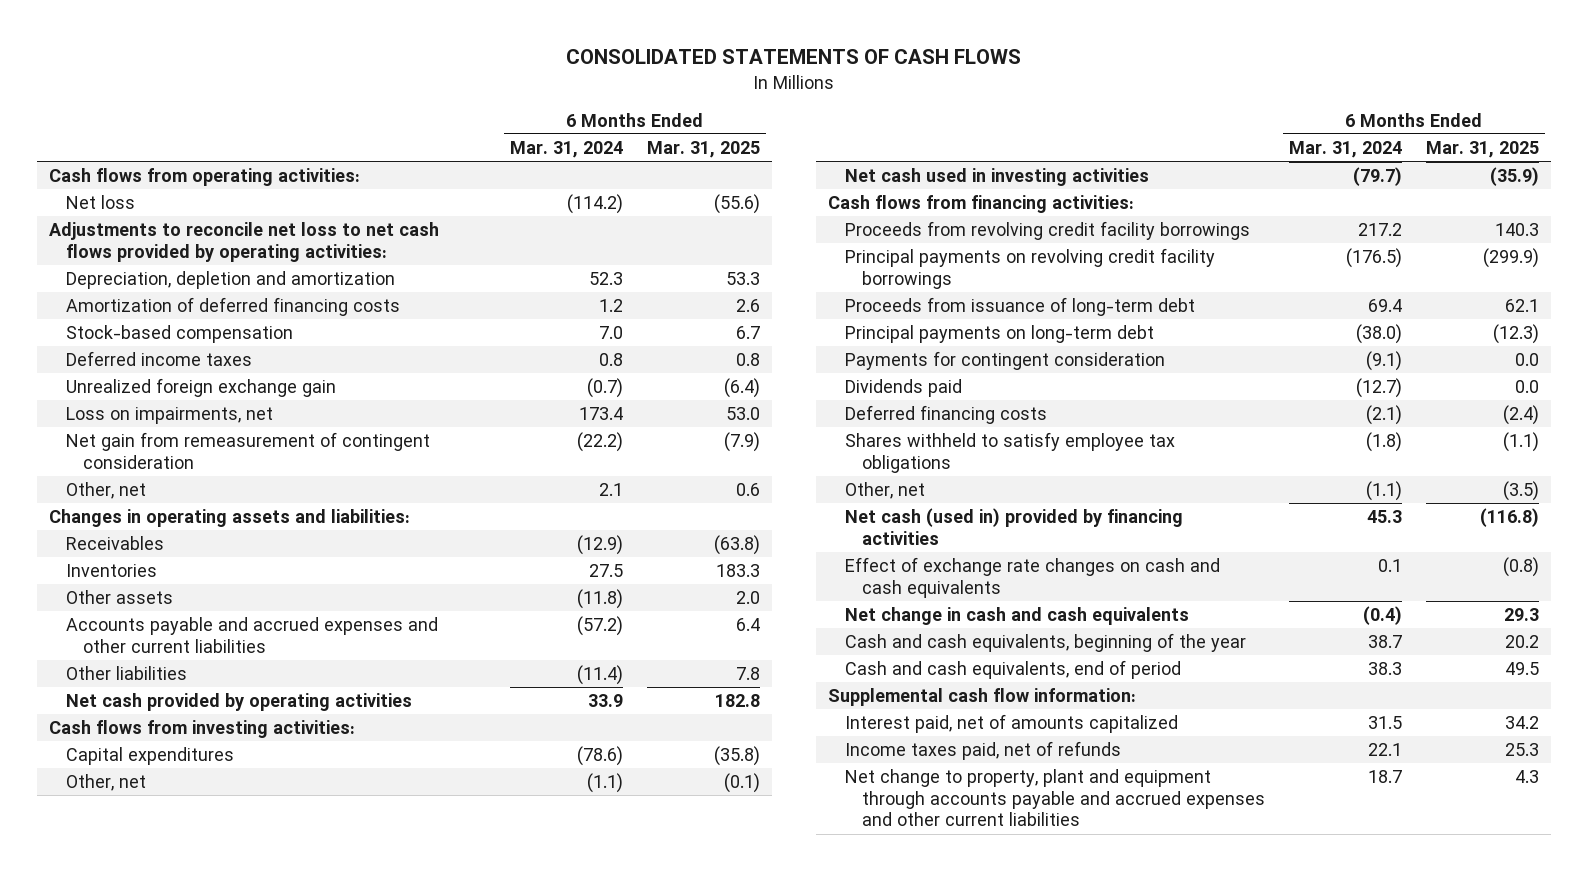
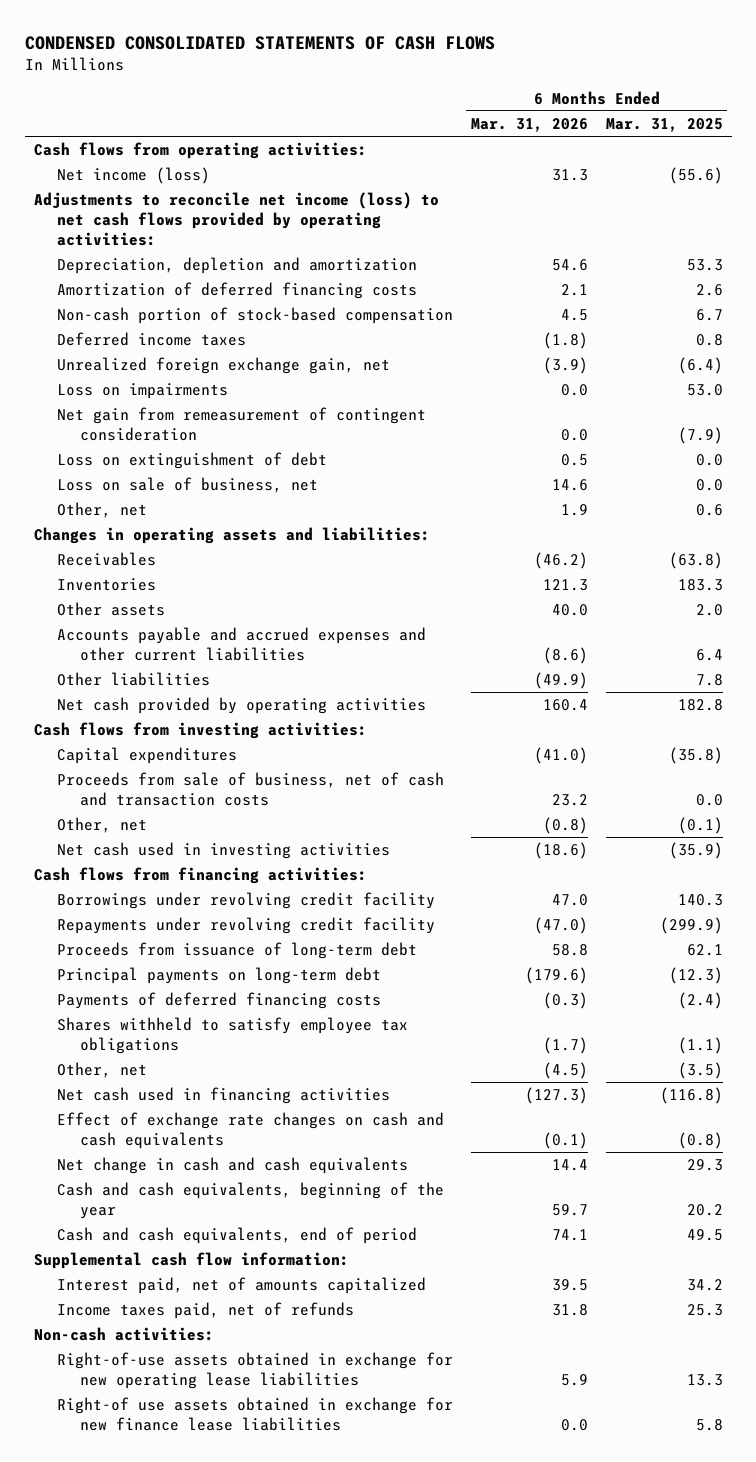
[566,49,1022,65] CONSOLIDATED STATEMENTS OF CASH FLOWS -> [24,35,495,50] CONDENSED CONSOLIDATED STATEMENTS OF CASH FLOWS
[509,140,623,158] Mar. 31, 2024 -> none
none -> [470,117,588,132] Mar. 31, 2026
[65,195,135,210] Net loss -> [56,167,210,185] Net income (loss)
[48,222,439,262] Adjustments to reconcile net loss to net cash flows provided by operating activities: -> [33,192,439,247] Adjustments to reconcile net income (loss) to net cash flows provided by operating activities:
[65,325,293,344] Stock-based compensation -> [56,307,453,325] Non-cash portion of stock-based compensation
[65,378,336,398] Unrealized foreign exchange gain -> [56,357,390,375] Unrealized foreign exchange gain, net
[65,407,273,425] Loss on impairments, net -> [56,383,228,400] Loss on impairments
none -> [56,452,327,470] Loss on extinguishment of debt
none -> [56,477,318,494] Loss on sale of business, net
none -> [56,772,444,807] Proceeds from sale of business, net of cash and transaction costs
[845,221,1251,241] Proceeds from revolving credit facility borrowings -> [56,892,435,910] Borrowings under revolving credit facility
[845,248,1216,289] Principal payments on revolving credit facility borrowings -> [56,917,435,935] Repayments under revolving credit facility
[845,351,1166,371] Payments for contingent consideration -> none
[845,379,963,398] Dividends paid -> none
[845,405,1048,425] Deferred financing costs -> [56,992,381,1010] Payments of deferred financing costs
[845,508,1184,545] Net cash (used in) provided by financing activities -> [56,1087,390,1105] Net cash used in financing activities
[845,769,1266,827] Net change to property, plant and equipment through accounts payable and accrued expenses and other current liabilities -> none
none -> [33,1327,214,1342] Non-cash activities:
none -> [56,1352,453,1390] Right-of-use assets obtained in exchange for new operating lease liabilities
none -> [56,1397,453,1432] Right-of use assets obtained in exchange for new finance lease liabilities

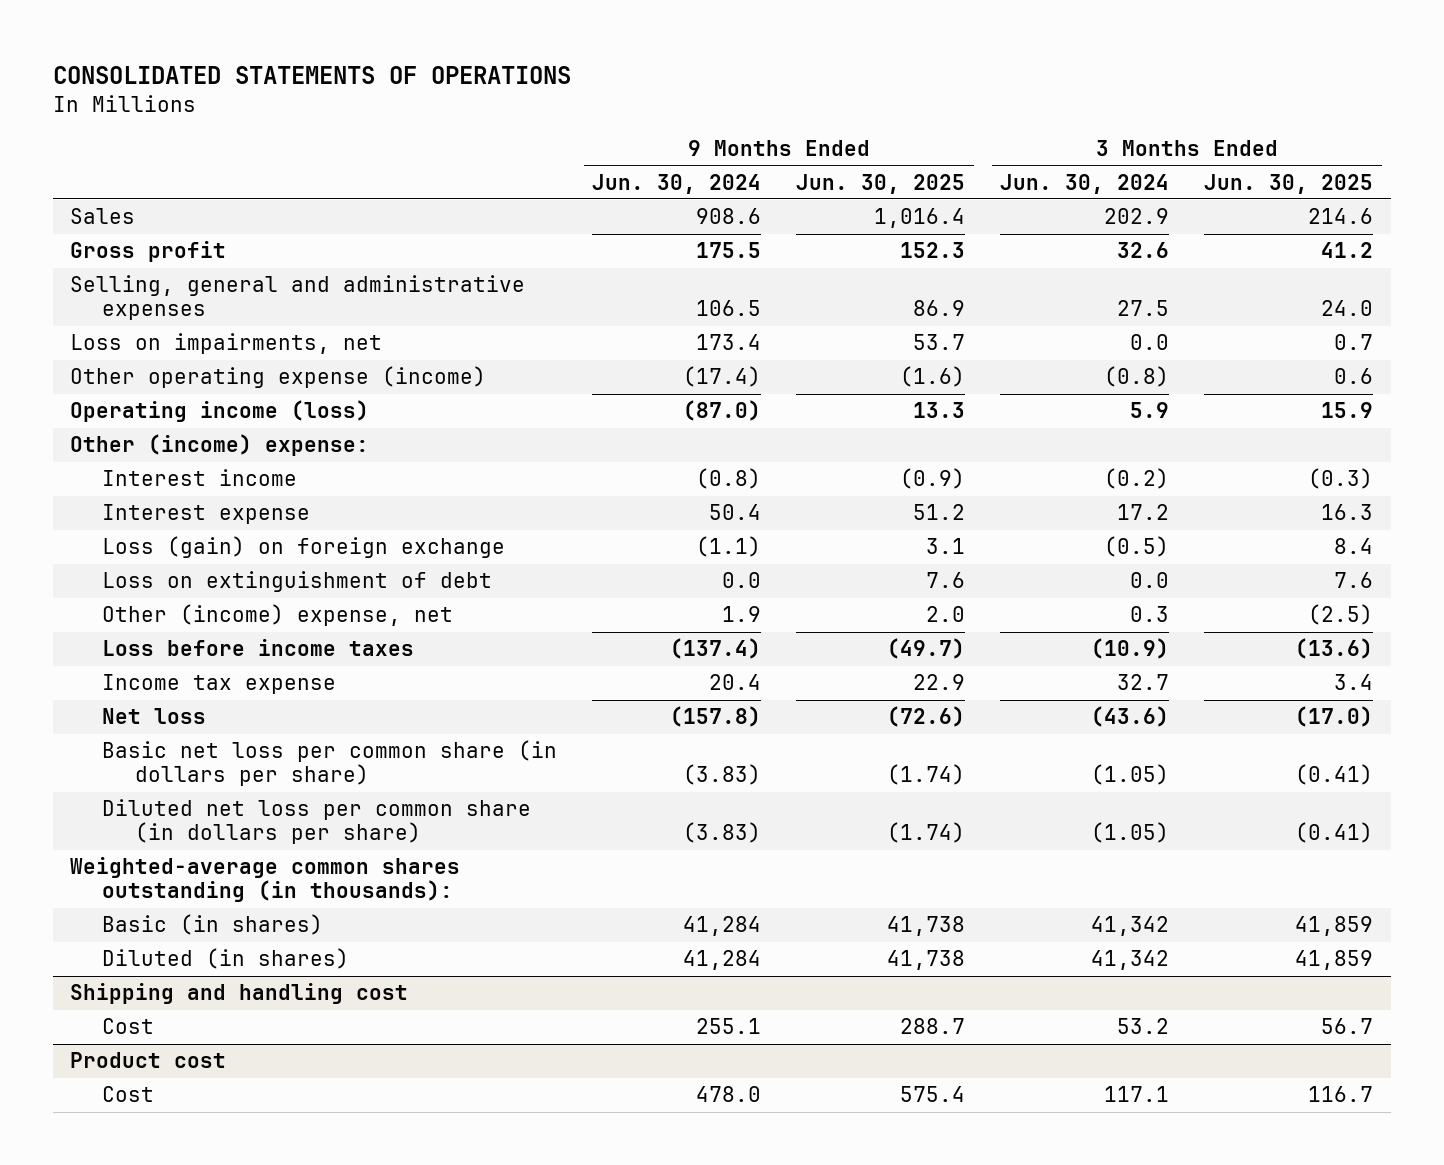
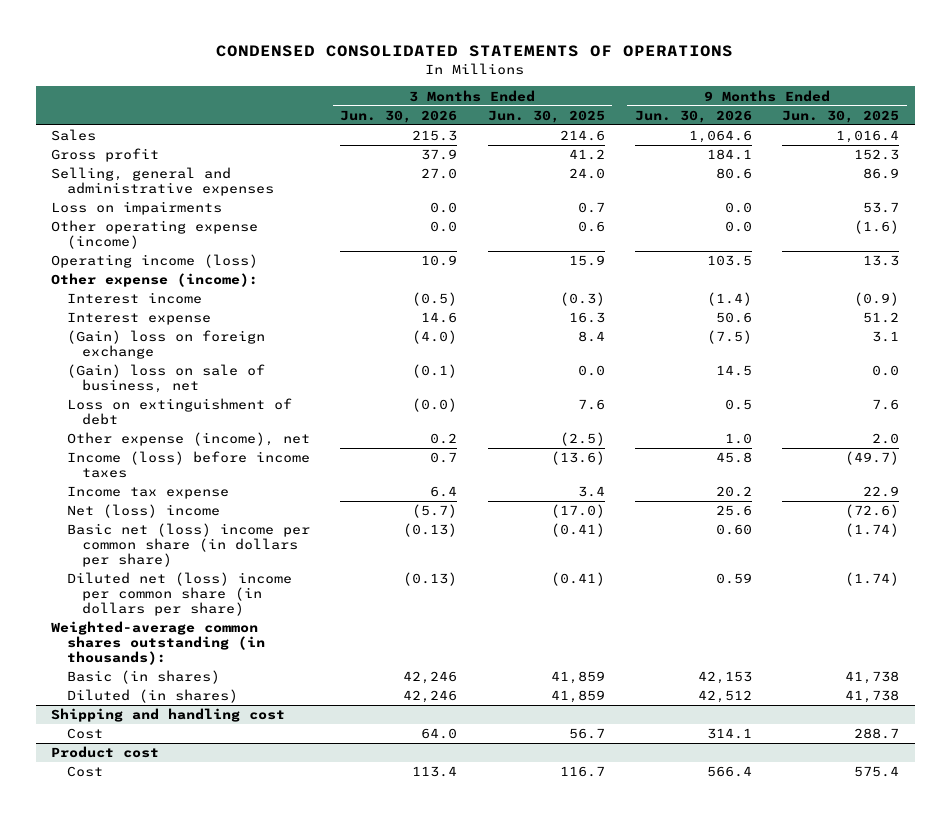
[52,66,571,85] CONSOLIDATED STATEMENTS OF OPERATIONS -> [216,45,734,58] CONDENSED CONSOLIDATED STATEMENTS OF OPERATIONS
[592,173,762,194] Jun. 30, 2024 -> none
[1000,173,1170,194] Jun. 30, 2024 -> none
none -> [340,109,458,123] Jun. 30, 2026
none -> [634,109,752,123] Jun. 30, 2026
[70,333,383,355] Loss on impairments, net -> [51,201,223,216] Loss on impairments
[70,434,370,457] Other (income) expense: -> [51,273,259,288] Other expense (income):
[102,536,506,559] Loss (gain) on foreign exchange -> [66,330,265,360] (Gain) loss on foreign exchange
none -> [66,364,265,394] (Gain) loss on sale of business, net
[102,604,454,627] Other (income) expense, net -> [66,432,310,447] Other expense (income), net
[102,639,415,657] Loss before income taxes -> [66,451,310,479] Income (loss) before income taxes
[102,708,207,725] Net loss -> [66,504,220,519] Net (loss) income
[102,740,558,787] Basic net loss per common share (in dollars per share) -> [66,523,310,568] Basic net (loss) income per common share (in dollars per share)
[102,799,532,845] Diluted net loss per common share (in dollars per share) -> [66,572,292,617] Diluted net (loss) income per common share (in dollars per share)

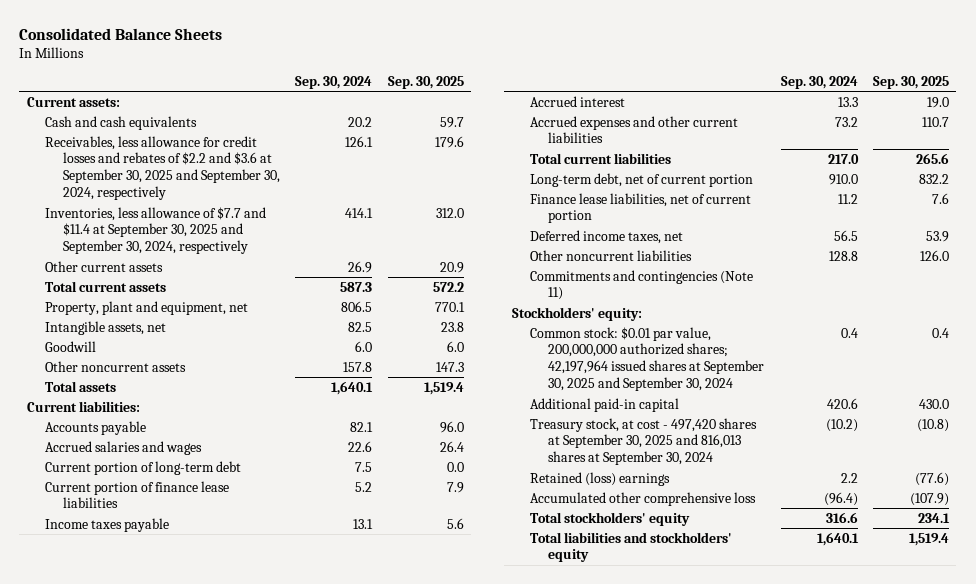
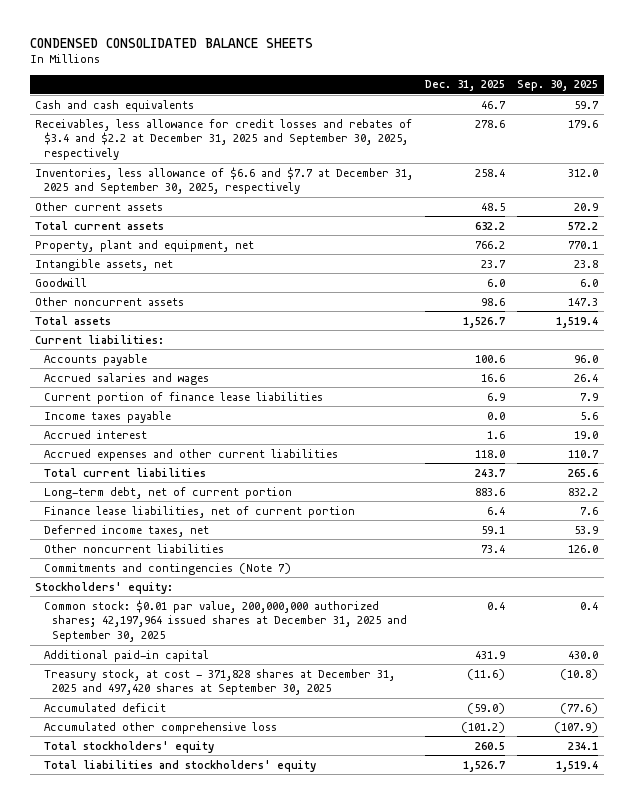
[19,27,223,40] Consolidated Balance Sheets -> [29,37,313,48] CONDENSED CONSOLIDATED BALANCE SHEETS
[295,75,373,89] Sep. 30, 2024 -> none
none -> [425,80,506,92] Dec. 31, 2025
[26,96,120,107] Current assets: -> none
[44,135,281,200] Receivables, less allowance for credit losses and rebates of $2.2 and $3.6 at September 30, 2025 and September 30, 2024, respectively -> [35,118,413,161] Receivables, less allowance for credit losses and rebates of $3.4 and $2.2 at December 31, 2025 and September 30, 2025, respectively
[44,206,266,255] Inventories, less allowance of $7.7 and $11.4 at September 30, 2025 and September 30, 2024, respectively -> [35,166,414,195] Inventories, less allowance of $6.6 and $7.7 at December 31, 2025 and September 30, 2025, respectively
[44,460,241,475] Current portion of long-term debt -> none
[530,269,754,301] Commitments and contingencies (Note 11) -> [43,562,291,575] Commitments and contingencies (Note 7)
[530,326,765,391] Common stock: $0.01 par value, 200,000,000 authorized shares; 42,197,964 issued shares at September 30, 2025 and September 30, 2024 -> [43,599,407,643] Common stock: $0.01 par value, 200,000,000 authorized shares; 42,197,964 issued shares at December 31, 2025 and September 30, 2025
[530,417,758,466] Treasury stock, at cost - 497,420 shares at September 30, 2025 and 816,013 shares at September 30, 2024 -> [43,668,395,696] Treasury stock, at cost - 371,828 shares at December 31, 2025 and 497,420 shares at September 30, 2025
[530,471,671,486] Retained (loss) earnings -> [43,702,166,712] Accumulated deficit

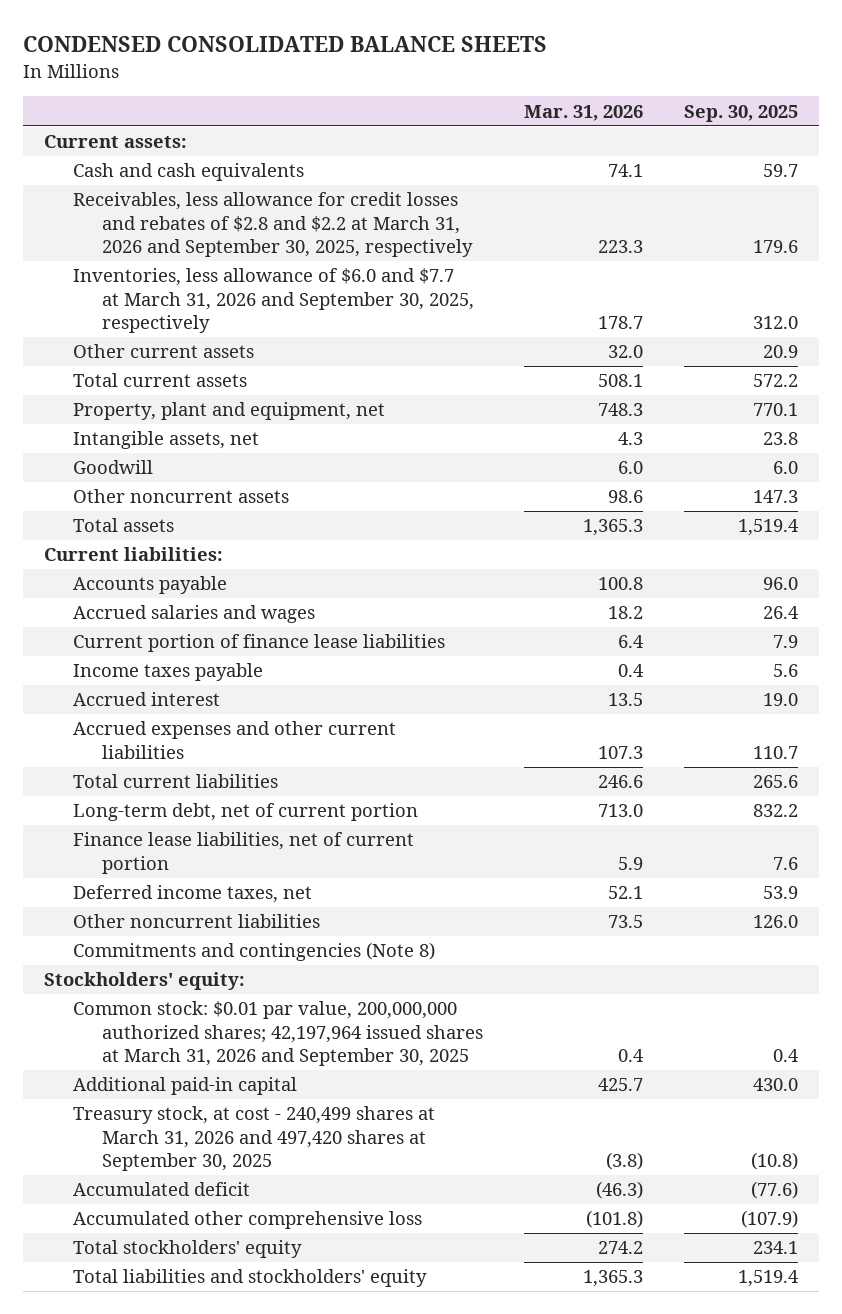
[425,80,506,92] Dec. 31, 2025 -> none
none -> [524,104,644,121] Mar. 31, 2026
none -> [43,135,187,149] Current assets:
[35,118,413,161] Receivables, less allowance for credit losses and rebates of $3.4 and $2.2 at December 31, 2025 and September 30, 2025, respectively -> [72,192,473,258] Receivables, less allowance for credit losses and rebates of $2.8 and $2.2 at March 31, 2026 and September 30, 2025, respectively
[35,166,414,195] Inventories, less allowance of $6.6 and $7.7 at December 31, 2025 and September 30, 2025, respectively -> [72,268,474,334] Inventories, less allowance of $6.0 and $7.7 at March 31, 2026 and September 30, 2025, respectively
[43,562,291,575] Commitments and contingencies (Note 7) -> [72,942,435,962] Commitments and contingencies (Note 8)
[43,599,407,643] Common stock: $0.01 par value, 200,000,000 authorized shares; 42,197,964 issued shares at December 31, 2025 and September 30, 2025 -> [72,1001,483,1067] Common stock: $0.01 par value, 200,000,000 authorized shares; 42,197,964 issued shares at March 31, 2026 and September 30, 2025
[43,668,395,696] Treasury stock, at cost - 371,828 shares at December 31, 2025 and 497,420 shares at September 30, 2025 -> [72,1106,435,1172] Treasury stock, at cost - 240,499 shares at March 31, 2026 and 497,420 shares at September 30, 2025

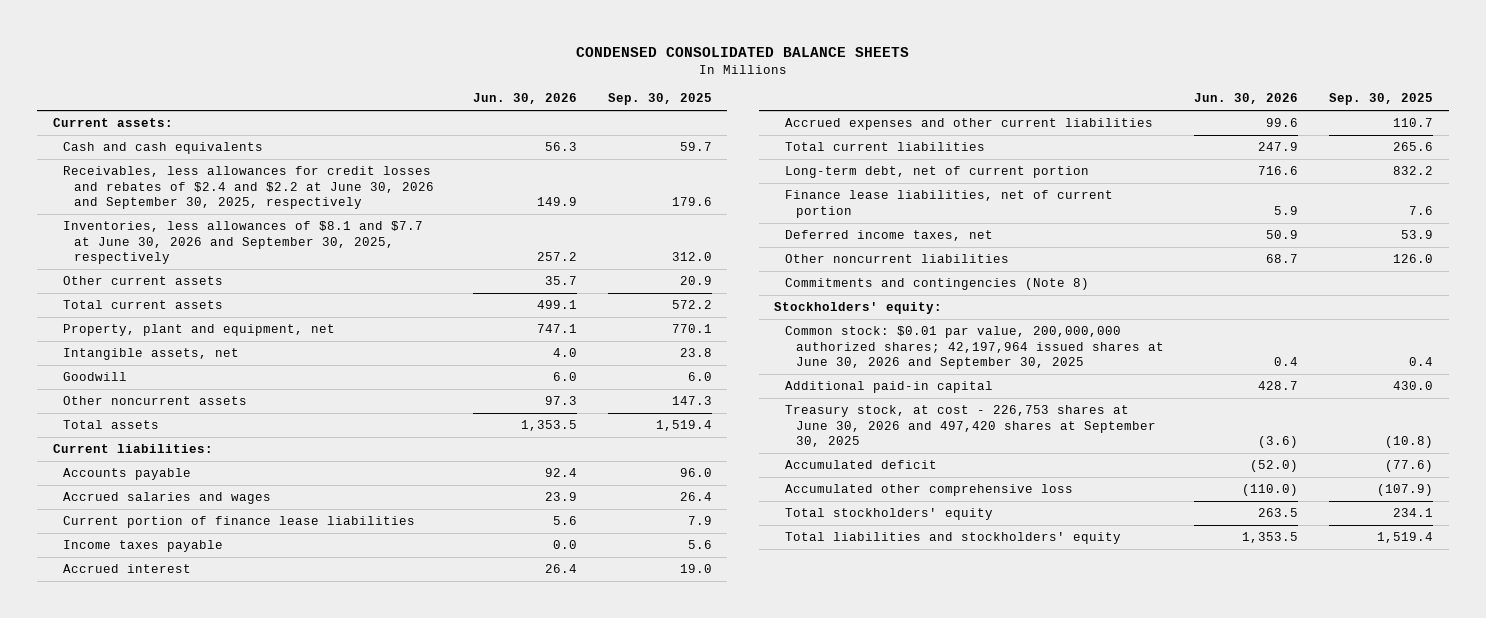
[524,104,644,121] Mar. 31, 2026 -> none
none -> [472,93,577,105] Jun. 30, 2026
[72,192,473,258] Receivables, less allowance for credit losses and rebates of $2.8 and $2.2 at March 31, 2026 and September 30, 2025, respectively -> [63,166,435,210] Receivables, less allowances for credit losses and rebates of $2.4 and $2.2 at June 30, 2026 and September 30, 2025, respectively
[72,268,474,334] Inventories, less allowance of $6.0 and $7.7 at March 31, 2026 and September 30, 2025, respectively -> [63,221,424,265] Inventories, less allowances of $8.1 and $7.7 at June 30, 2026 and September 30, 2025, respectively
[72,1001,483,1067] Common stock: $0.01 par value, 200,000,000 authorized shares; 42,197,964 issued shares at March 31, 2026 and September 30, 2025 -> [784,326,1164,370] Common stock: $0.01 par value, 200,000,000 authorized shares; 42,197,964 issued shares at June 30, 2026 and September 30, 2025
[72,1106,435,1172] Treasury stock, at cost - 240,499 shares at March 31, 2026 and 497,420 shares at September 30, 2025 -> [784,405,1156,448] Treasury stock, at cost - 226,753 shares at June 30, 2026 and 497,420 shares at September 30, 2025

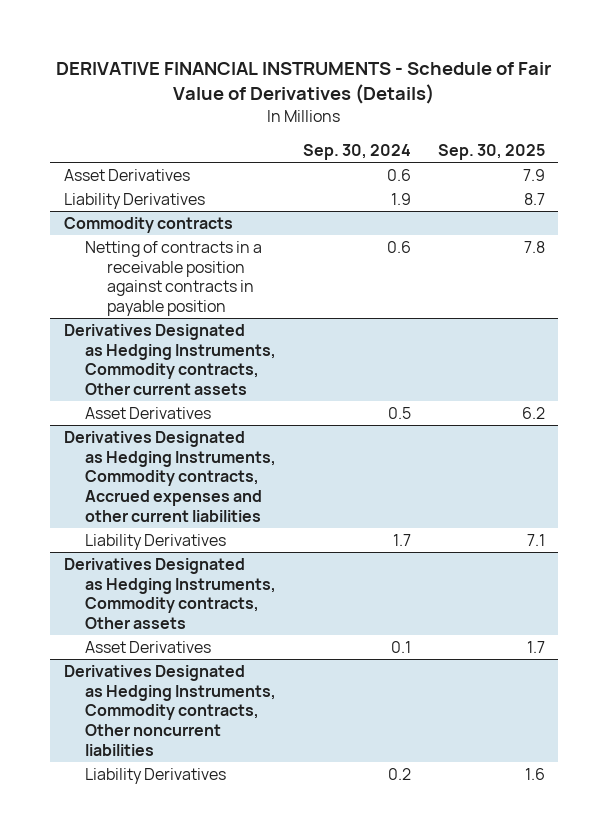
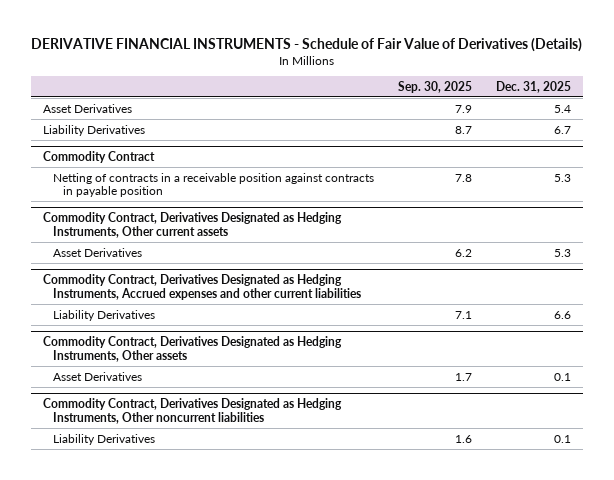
[303,144,412,161] Sep. 30, 2024 -> none
none -> [495,80,571,93] Dec. 31, 2025
[63,216,233,233] Commodity contracts -> [42,151,155,164] Commodity Contract
[63,323,277,396] Derivatives Designated as Hedging Instruments, Commodity contracts, Other current assets -> [42,212,342,238] Commodity Contract, Derivatives Designated as Hedging Instruments, Other current assets
[63,430,277,523] Derivatives Designated as Hedging Instruments, Commodity contracts, Accrued expenses and other current liabilities -> [42,274,362,300] Commodity Contract, Derivatives Designated as Hedging Instruments, Accrued expenses and other current liabilities
[63,557,277,630] Derivatives Designated as Hedging Instruments, Commodity contracts, Other assets -> [42,336,342,362] Commodity Contract, Derivatives Designated as Hedging Instruments, Other assets
[63,664,277,757] Derivatives Designated as Hedging Instruments, Commodity contracts, Other noncurrent liabilities -> [42,398,342,424] Commodity Contract, Derivatives Designated as Hedging Instruments, Other noncurrent liabilities

